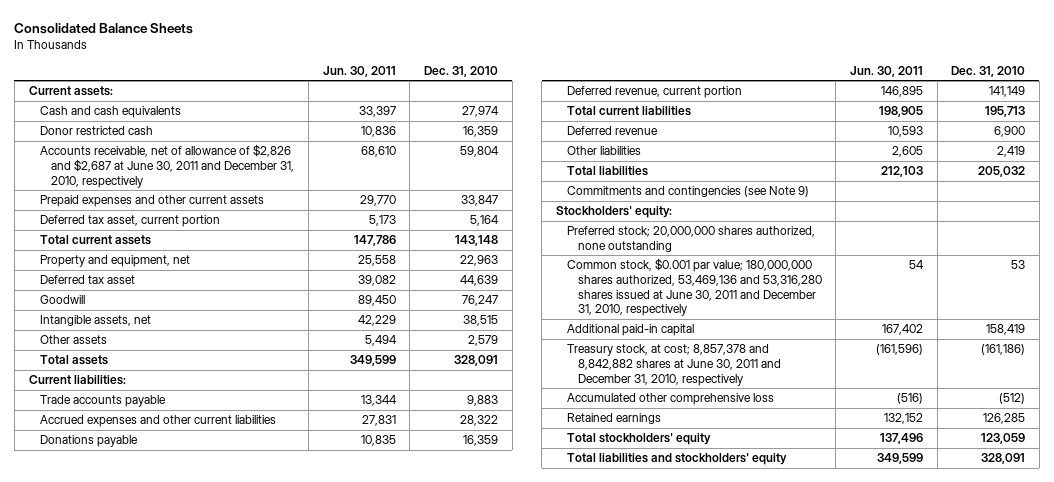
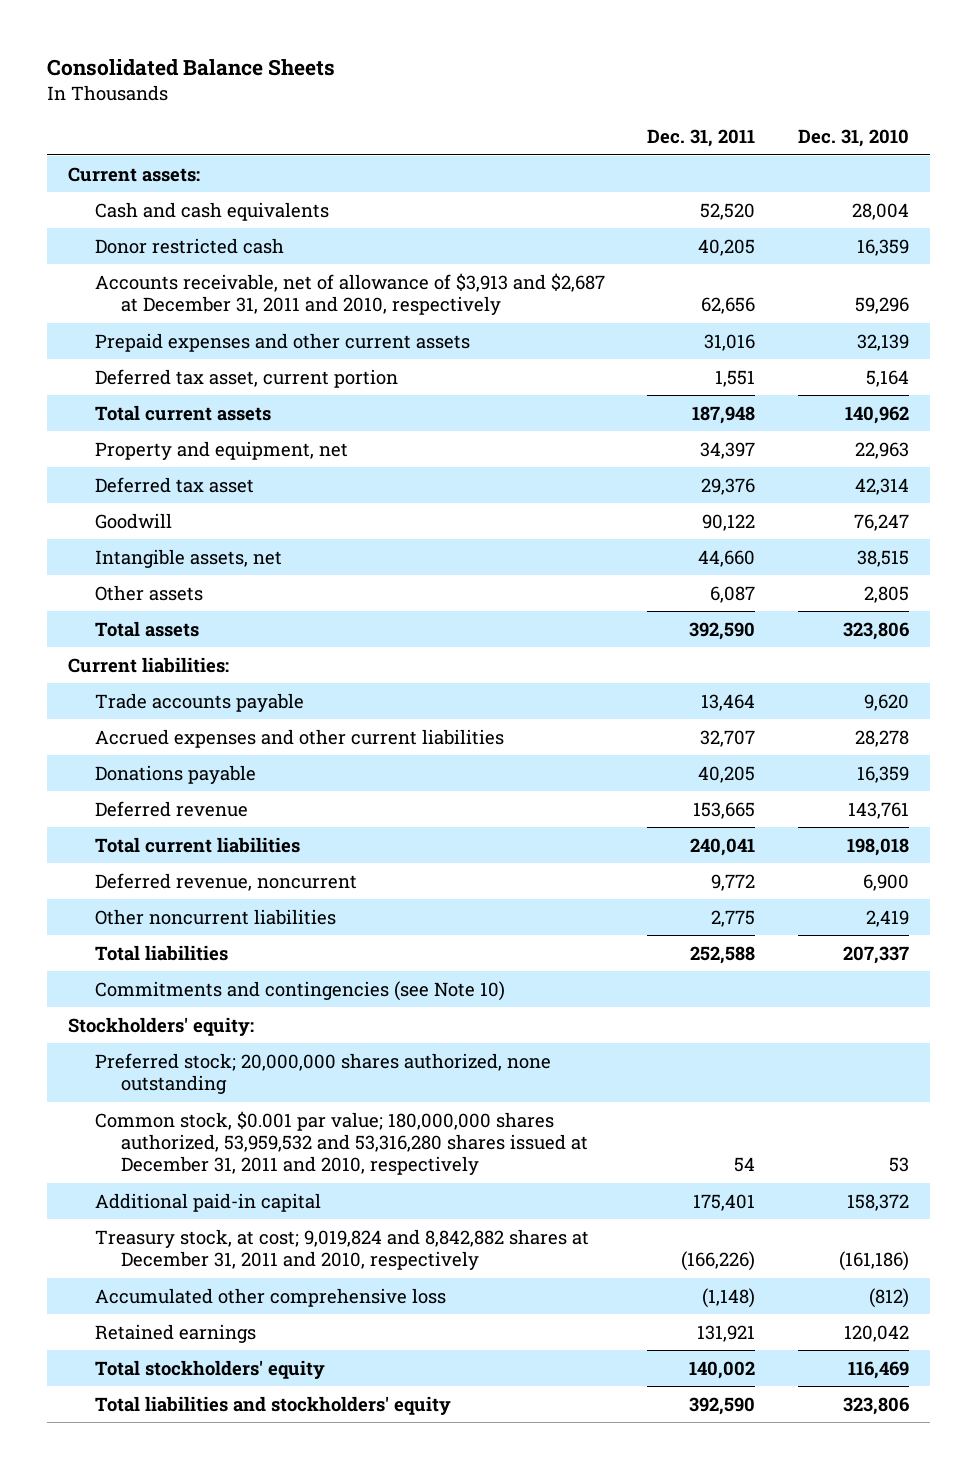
[322,65,396,77] Jun. 30, 2011 -> none
none -> [647,129,756,148] Dec. 31, 2011
[462,106,500,118] 27,974 -> [851,202,909,220] 28,004
[39,144,294,188] Accounts receivable, net of allowance of $2,826 and $2,687 at June 30, 2011 and December 31, 2010, respectively -> [94,272,605,316] Accounts receivable, net of allowance of $3,913 and $2,687 at December 31, 2011 and 2010, respectively
[460,146,500,158] 59,804 -> [854,297,909,315] 59,296
[461,195,499,207] 33,847 -> [856,333,909,351] 32,139
[455,235,499,247] 143,148 -> [844,405,909,424] 140,962
[460,275,499,287] 44,639 -> [854,477,909,495] 42,314
[468,335,499,347] 2,579 -> [863,585,909,603] 2,805
[454,355,499,367] 328,091 -> [842,621,909,640] 323,806
[467,395,499,407] 9,883 -> [863,693,909,711] 9,620
[460,415,499,427] 28,322 -> [854,729,909,747] 28,278
[566,86,742,99] Deferred revenue, current portion -> [94,800,248,817] Deferred revenue
[989,86,1026,98] 141,149 -> [847,801,909,819] 143,761
[985,106,1026,118] 195,713 -> [846,837,909,856] 198,018
[566,126,658,136] Deferred revenue -> [94,872,357,891] Deferred revenue, noncurrent
[566,146,641,156] Other liabilities -> [94,908,336,925] Other noncurrent liabilities
[978,166,1026,178] 205,032 -> [842,945,909,964] 207,337
[566,186,809,198] Commitments and contingencies (see Note 9) -> [94,980,505,1001] Commitments and contingencies (see Note 10)
[566,258,822,317] Common stock, $0.001 par value; 180,000,000 shares authorized, 53,469,136 and 53,316,280 shares issued at June 30, 2011 and December 31, 2010, respectively -> [94,1110,589,1176] Common stock, $0.001 par value; 180,000,000 shares authorized, 53,959,532 and 53,316,280 shares issued at December 31, 2011 and 2010, respectively
[986,324,1026,336] 158,419 -> [846,1193,909,1211] 158,372
[566,344,781,386] Treasury stock, at cost; 8,857,378 and 8,842,882 shares at June 30, 2011 and December 31, 2010, respectively -> [94,1228,589,1271] Treasury stock, at cost; 9,019,824 and 8,842,882 shares at December 31, 2011 and 2010, respectively
[999,393,1026,405] (512) -> [868,1287,909,1308] (812)
[983,413,1026,425] 126,285 -> [843,1324,909,1342] 120,042
[981,433,1026,445] 123,059 -> [847,1360,909,1379] 116,469
[981,453,1026,465] 328,091 -> [842,1396,909,1415] 323,806

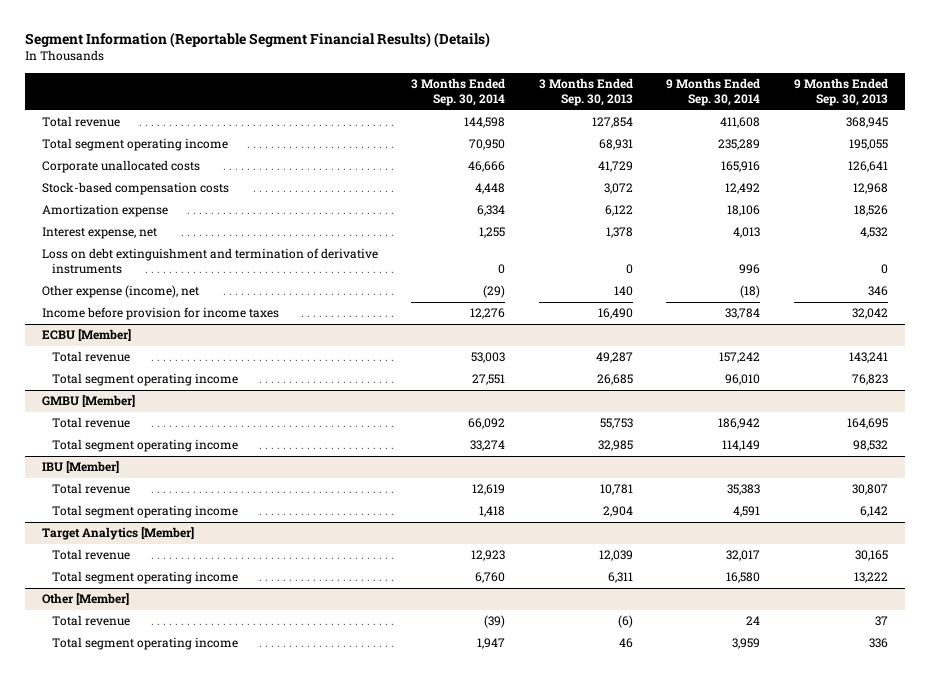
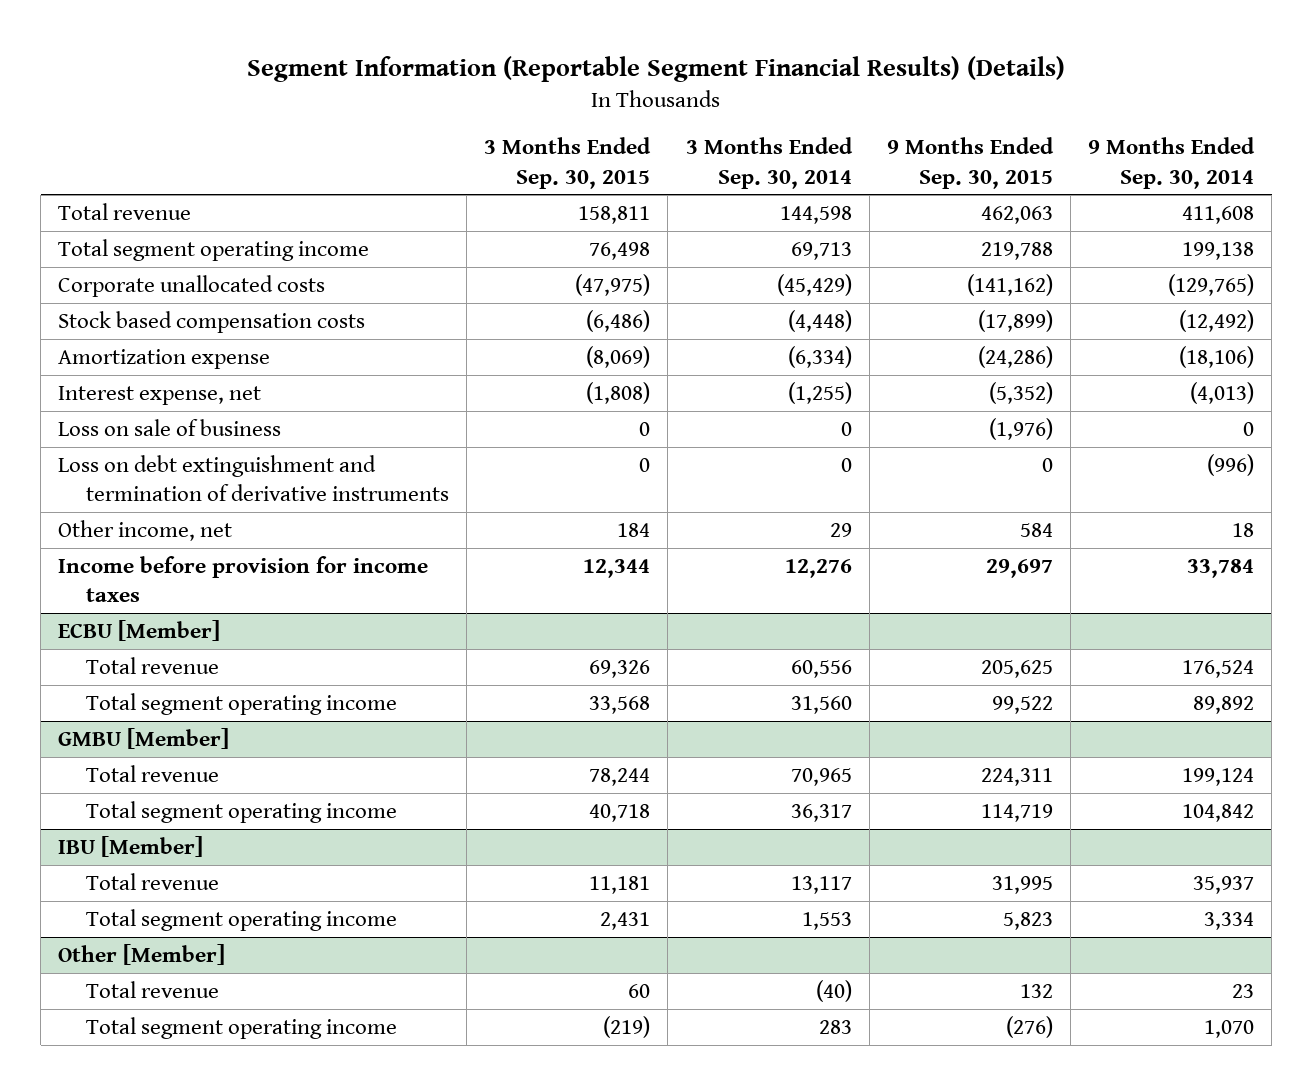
[538,77,633,106] 3 Months Ended Sep. 30, 2013 -> none
[793,77,888,106] 9 Months Ended Sep. 30, 2013 -> none
none -> [484,137,652,189] 3 Months Ended Sep. 30, 2015
none -> [886,137,1054,189] 9 Months Ended Sep. 30, 2015
[469,139,506,151] 70,950 -> [790,241,852,260] 69,713
[718,139,761,151] 235,289 -> [1182,241,1255,260] 199,138
[468,161,506,173] 46,666 -> [776,273,852,296] (45,429)
[721,161,761,173] 165,916 -> [1168,273,1255,296] (129,765)
[41,182,229,196] Stock-based compensation costs -> [58,310,366,333] Stock based compensation costs
[475,183,506,195] 4,448 -> [787,309,852,332] (4,448)
[725,183,761,195] 12,492 -> [1179,309,1255,332] (12,492)
[477,205,506,217] 6,334 -> [787,345,852,368] (6,334)
[727,205,761,217] 18,106 -> [1179,345,1255,368] (18,106)
[479,227,506,239] 1,255 -> [787,381,852,404] (1,255)
[733,227,761,239] 4,013 -> [1190,381,1255,404] (4,013)
none -> [58,418,282,436] Loss on sale of business
[739,264,761,275] 996 -> [1207,453,1255,476] (996)
[41,285,199,299] Other expense (income), net -> [58,519,233,541] Other income, net
[483,285,506,299] (29) -> [829,522,852,537] 29
[740,285,761,299] (18) -> [1232,522,1255,537] 18
[471,352,506,364] 53,003 -> [790,659,852,678] 60,556
[719,352,761,364] 157,242 -> [1182,659,1255,678] 176,524
[472,374,506,386] 27,551 -> [790,695,852,714] 31,560
[725,374,761,386] 96,010 -> [1193,695,1255,714] 89,892
[468,418,506,430] 66,092 -> [790,767,852,786] 70,965
[718,418,761,430] 186,942 -> [1182,767,1255,786] 199,124
[470,440,506,452] 33,274 -> [790,803,852,822] 36,317
[722,440,761,452] 114,149 -> [1182,803,1255,822] 104,842
[41,527,194,541] Target Analytics [Member] -> none
[51,549,130,561] Total revenue -> none
[51,571,238,585] Total segment operating income -> none
[472,484,506,496] 12,619 -> [790,875,852,894] 13,117
[727,484,761,496] 35,383 -> [1193,875,1255,894] 35,937
[479,506,506,518] 1,418 -> [801,911,852,930] 1,553
[733,506,761,518] 4,591 -> [1204,911,1255,930] 3,334
[484,615,506,629] (39) -> [815,979,852,1002] (40)
[746,616,761,626] 24 -> [1232,983,1255,998] 23
[477,638,506,650] 1,947 -> [818,1019,852,1034] 283
[732,638,761,650] 3,959 -> [1204,1019,1255,1038] 1,070

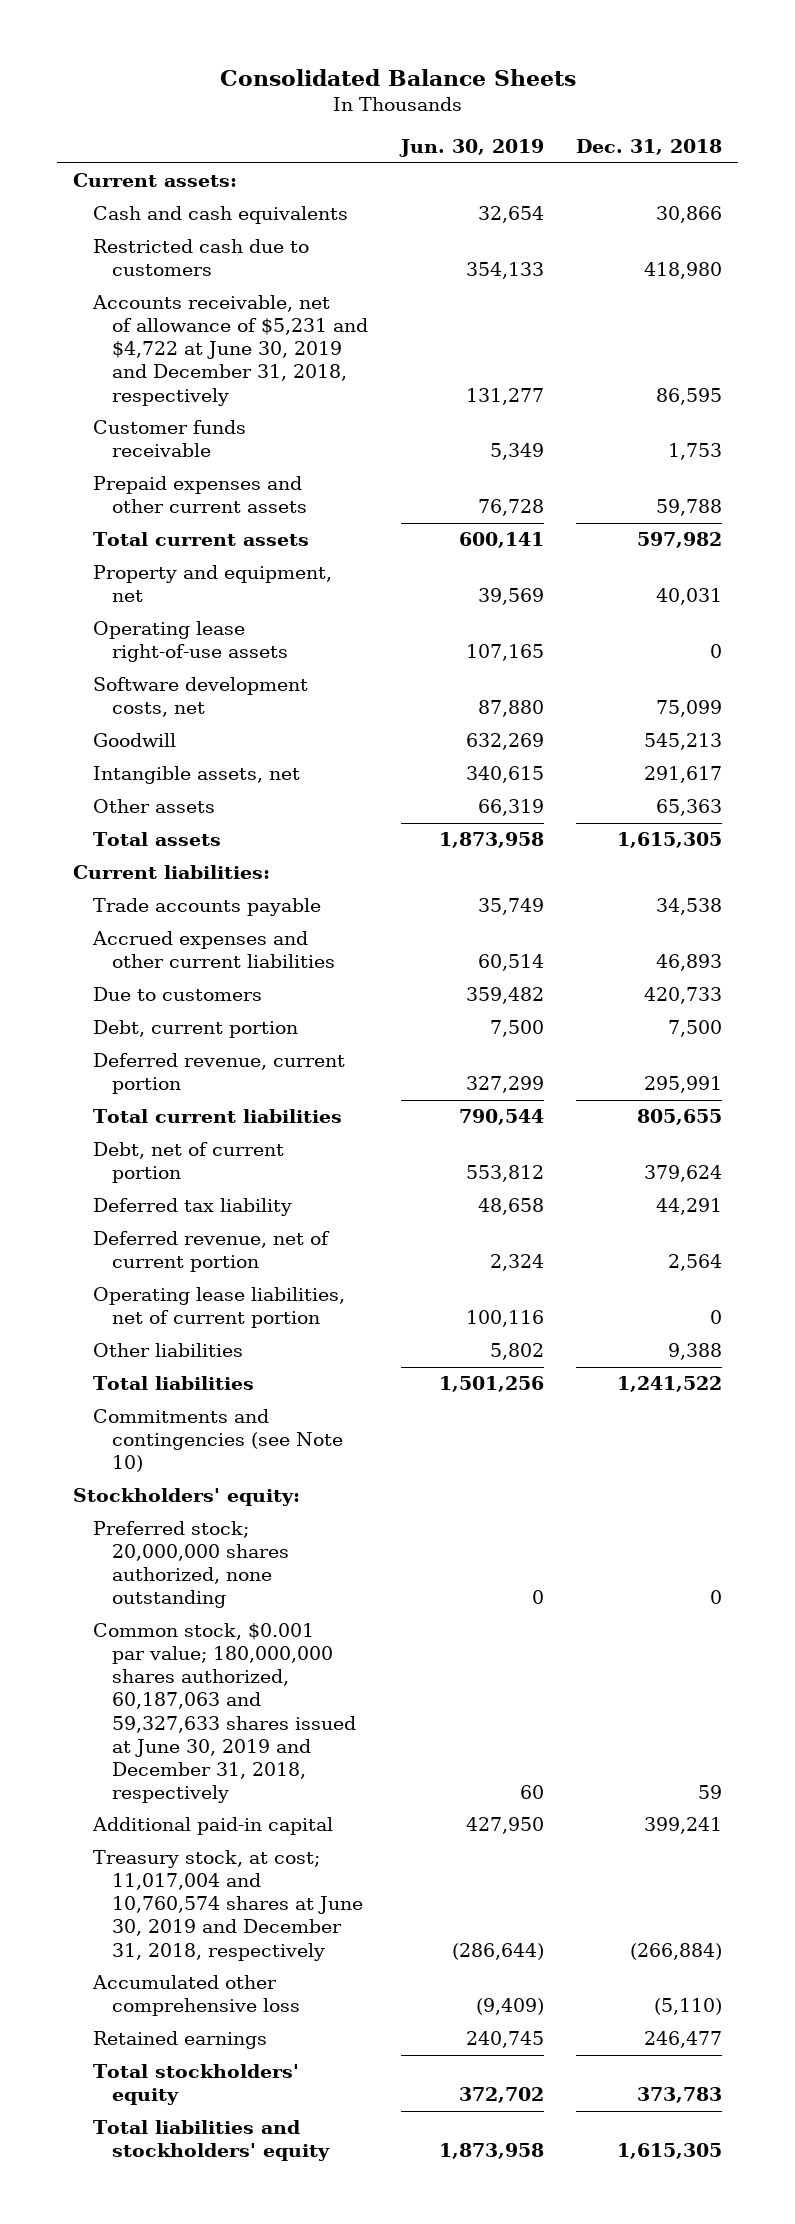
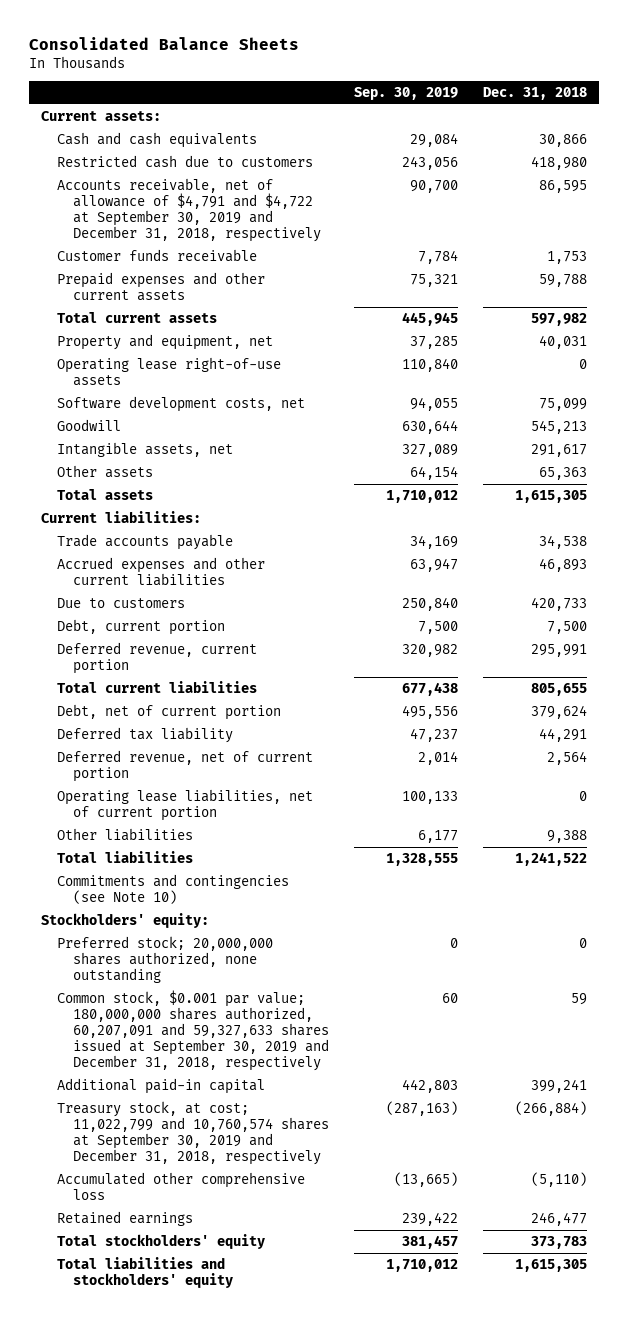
[398,139,544,158] Jun. 30, 2019 -> none
none -> [353,86,458,100] Sep. 30, 2019
[91,295,369,406] Accounts receivable, net of allowance of $5,231 and $4,722 at June 30, 2019 and December 31, 2018, respectively -> [57,178,321,243] Accounts receivable, net of allowance of $4,791 and $4,722 at September 30, 2019 and December 31, 2018, respectively
[92,1623,357,1803] Common stock, $0.001 par value; 180,000,000 shares authorized, 60,187,063 and 59,327,633 shares issued at June 30, 2019 and December 31, 2018, respectively -> [57,990,329,1072] Common stock, $0.001 par value; 180,000,000 shares authorized, 60,207,091 and 59,327,633 shares issued at September 30, 2019 and December 31, 2018, respectively
[92,1850,364,1961] Treasury stock, at cost; 11,017,004 and 10,760,574 shares at June 30, 2019 and December 31, 2018, respectively -> [57,1101,329,1166] Treasury stock, at cost; 11,022,799 and 10,760,574 shares at September 30, 2019 and December 31, 2018, respectively

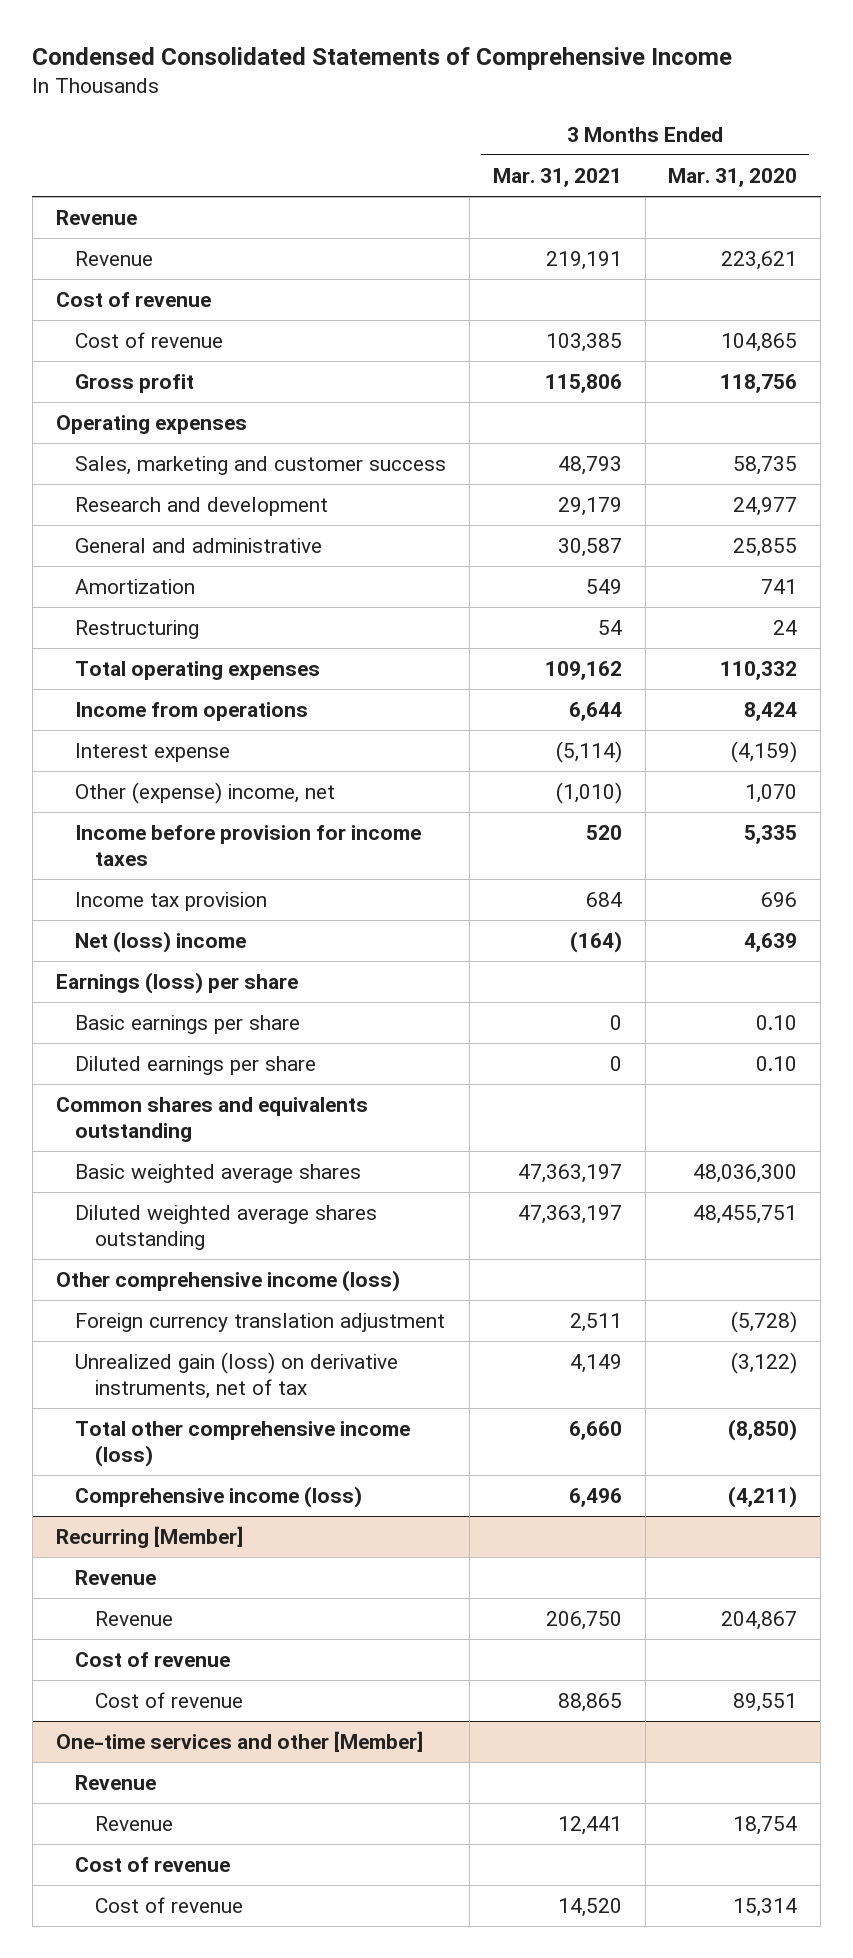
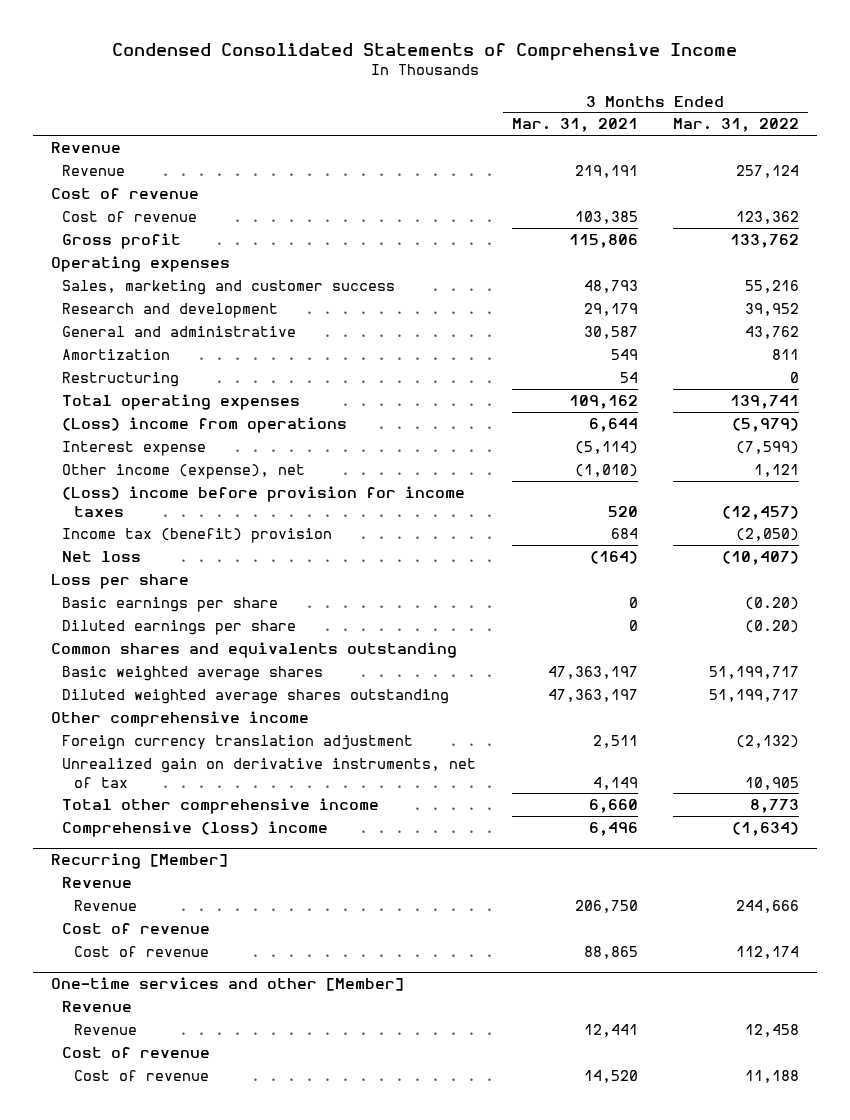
[668,167,798,187] Mar. 31, 2020 -> none
none -> [673,118,800,133] Mar. 31, 2022
[75,701,309,721] Income from operations -> [62,416,348,433] (Loss) income from operations
[75,781,336,804] Other (expense) income, net -> [62,463,306,479] Other income (expense), net
[75,824,422,867] Income before provision for income taxes -> [62,485,466,517] (Loss) income before provision for income taxes
[75,891,268,911] Income tax provision -> [62,527,333,543] Income tax (benefit) provision
[75,930,247,953] Net (loss) income -> [62,550,142,562] Net loss
[55,971,298,994] Earnings (loss) per share -> [51,573,190,589] Loss per share
[55,1269,400,1292] Other comprehensive income (loss) -> [51,710,310,727] Other comprehensive income
[75,1351,399,1400] Unrealized gain (loss) on derivative instruments, net of tax -> [62,757,477,788] Unrealized gain on derivative instruments, net of tax
[75,1420,411,1468] Total other comprehensive income (loss) -> [62,797,380,814] Total other comprehensive income
[75,1485,363,1508] Comprehensive income (loss) -> [62,820,329,837] Comprehensive (loss) income

